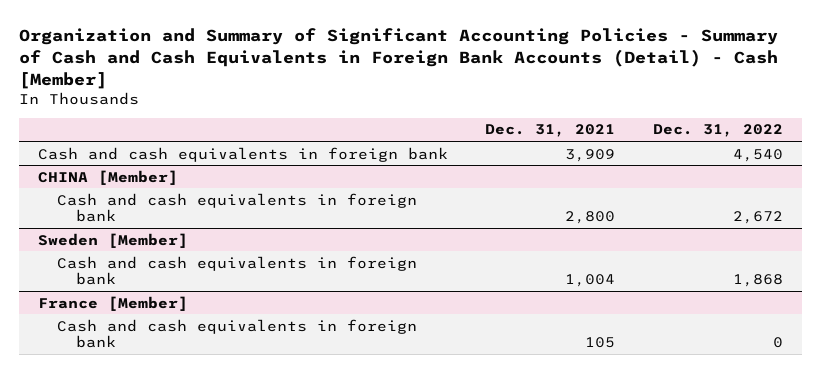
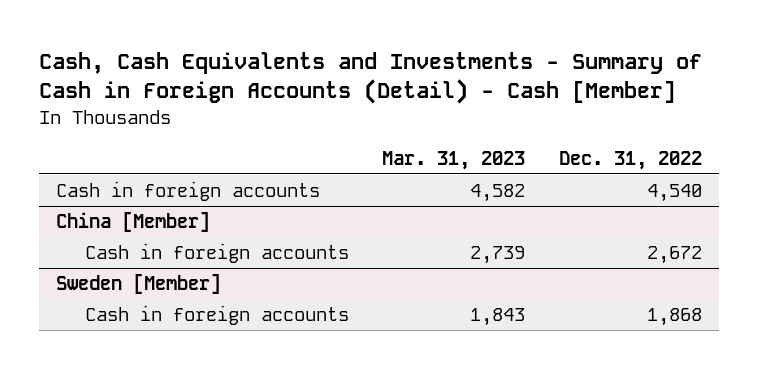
[19,27,779,89] Organization and Summary of Significant Accounting Policies - Summary of Cash and Cash Equivalents in Foreign Bank Accounts (Detail) - Cash [Member] -> [39,51,703,105] Cash, Cash Equivalents and Investments - Summary of Cash in Foreign Accounts (Detail) - Cash [Member]
[485,124,616,138] Dec. 31, 2021 -> none
none -> [382,150,526,170] Mar. 31, 2023
[37,146,448,162] Cash and cash equivalents in foreign bank -> [55,181,320,202] Cash in foreign accounts
[37,169,178,185] CHINA [Member] -> [55,212,210,233] China [Member]
[56,192,417,222] Cash and cash equivalents in foreign bank -> [84,243,349,264] Cash in foreign accounts
[37,295,188,311] France [Member] -> none
[56,318,417,348] Cash and cash equivalents in foreign bank -> none
[56,255,417,285] Cash and cash equivalents in foreign bank -> [84,305,349,326] Cash in foreign accounts

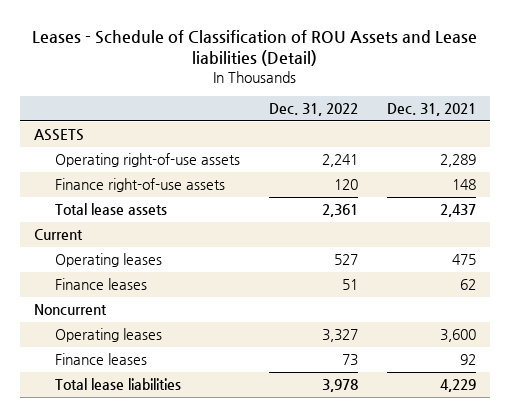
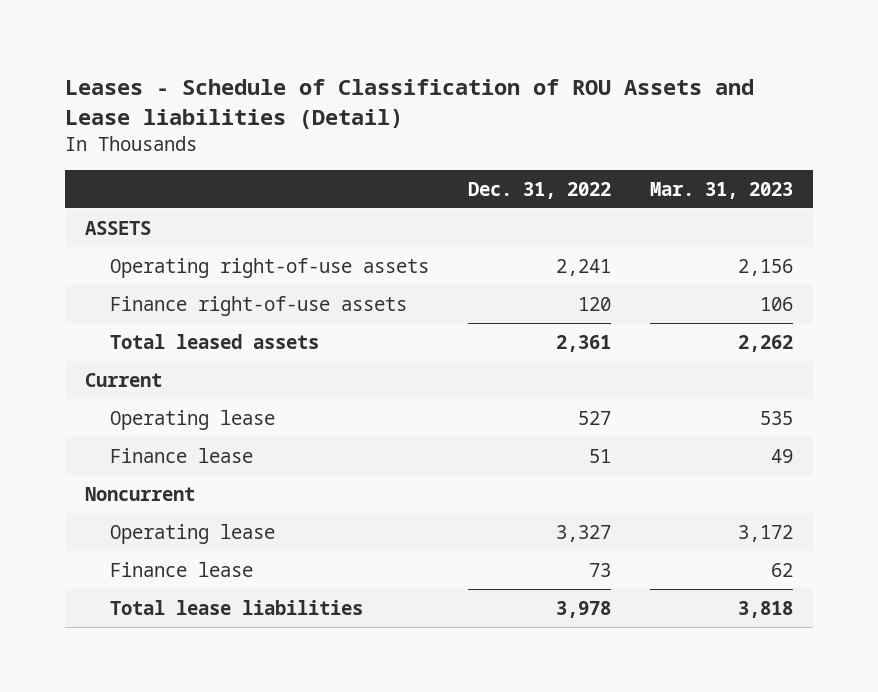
[386,103,476,117] Dec. 31, 2021 -> none
none -> [650,181,794,199] Mar. 31, 2023
[54,203,167,216] Total lease assets -> [109,333,319,349] Total leased assets
[54,253,162,268] Operating leases -> [109,409,275,430] Operating lease
[54,278,147,291] Finance leases -> [109,447,253,463] Finance lease
[54,328,162,343] Operating leases -> [109,523,275,544] Operating lease
[54,353,147,366] Finance leases -> [109,561,253,577] Finance lease

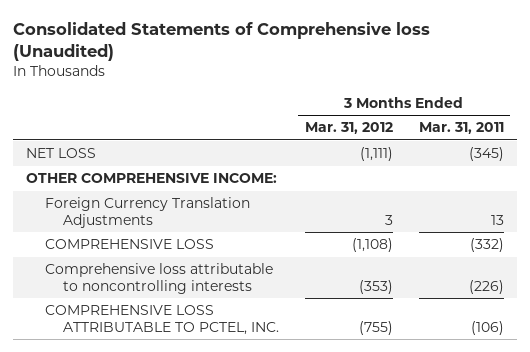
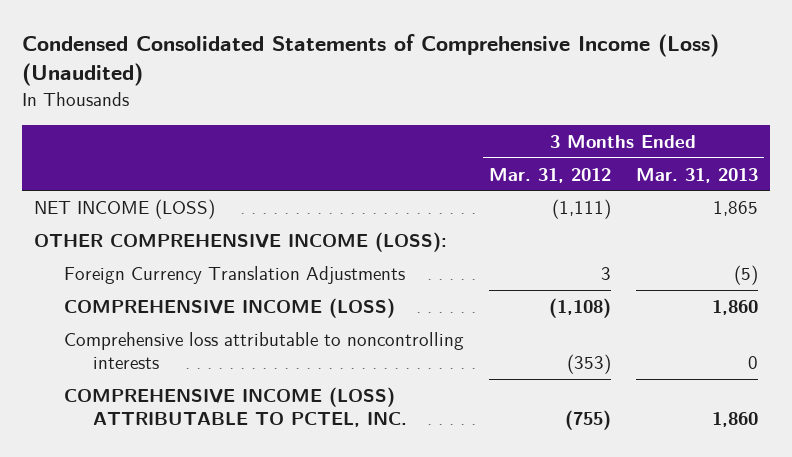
[13,22,431,62] Consolidated Statements of Comprehensive loss (Unaudited) -> [21,33,719,87] Condensed Consolidated Statements of Comprehensive Income (Loss) (Unaudited)
[418,122,504,135] Mar. 31, 2011 -> none
none -> [635,167,758,183] Mar. 31, 2013
[25,148,96,159] NET LOSS -> [34,199,216,220] NET INCOME (LOSS)
[25,173,277,184] OTHER COMPREHENSIVE INCOME: -> [34,232,448,253] OTHER COMPREHENSIVE INCOME (LOSS):
[44,239,214,250] COMPREHENSIVE LOSS -> [63,298,395,319] COMPREHENSIVE INCOME (LOSS)
[44,305,280,335] COMPREHENSIVE LOSS ATTRIBUTABLE TO PCTEL, INC. -> [63,387,408,427] COMPREHENSIVE INCOME (LOSS) ATTRIBUTABLE TO PCTEL, INC.

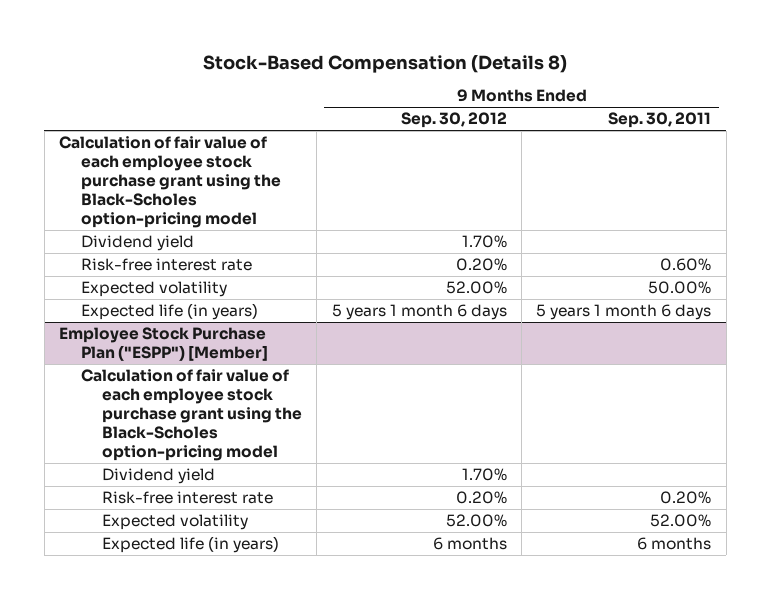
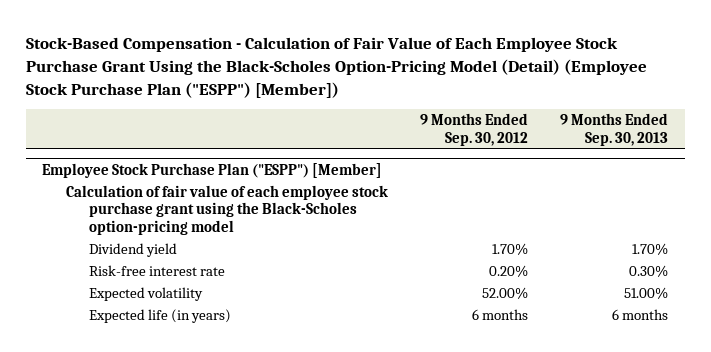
[203,54,568,73] Stock-Based Compensation (Details 8) -> [26,37,648,98] Stock-Based Compensation - Calculation of Fair Value of Each Employee Stock Purchase Grant Using the Black-Scholes Option-Pricing Model (Detail) (Employee Stock Purchase Plan ("ESPP") [Member])
[608,112,712,129] Sep. 30, 2011 -> none
none -> [560,113,669,146] 9 Months Ended Sep. 30, 2013
[59,136,281,228] Calculation of fair value of each employee stock purchase grant using the Black-Scholes option-pricing model -> none
[80,235,194,252] Dividend yield -> none
[80,258,252,272] Risk-free interest rate -> none
[80,281,227,298] Expected volatility -> none
[80,303,258,321] Expected life (in years) -> none

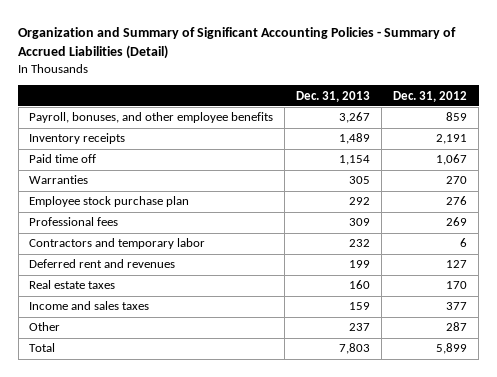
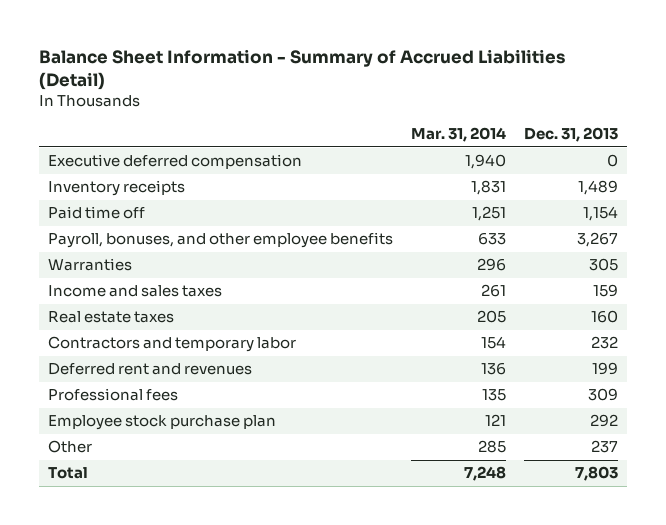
[18,27,457,60] Organization and Summary of Significant Accounting Policies - Summary of Accrued Liabilities (Detail) -> [39,48,566,90] Balance Sheet Information - Summary of Accrued Liabilities (Detail)
[393,90,468,102] Dec. 31, 2012 -> none
none -> [411,127,507,143] Mar. 31, 2014
none -> [48,154,303,170] Executive deferred compensation
[29,112,274,124] Payroll, bonuses, and other employee benefits -> [48,232,394,249] Payroll, bonuses, and other employee benefits
[29,301,150,311] Income and sales taxes -> [48,285,223,298] Income and sales taxes
[29,280,116,290] Real estate taxes -> [48,311,175,324] Real estate taxes
[29,217,119,227] Professional fees -> [48,388,179,402] Professional fees
[29,196,190,208] Employee stock purchase plan -> [48,415,277,431] Employee stock purchase plan

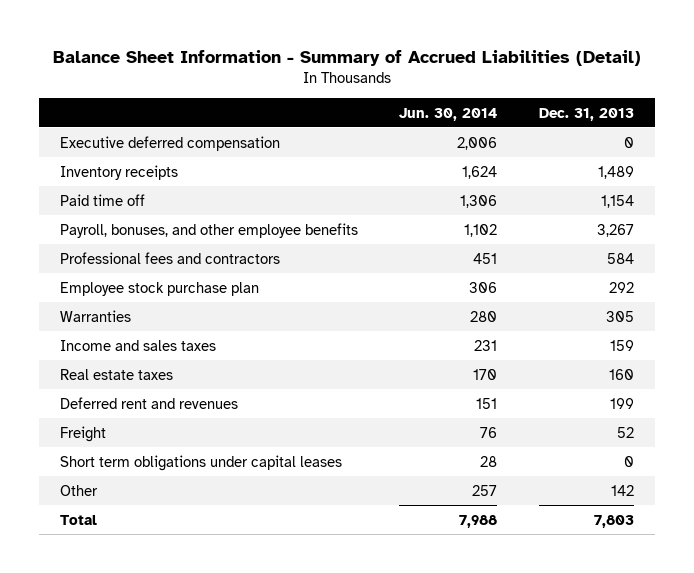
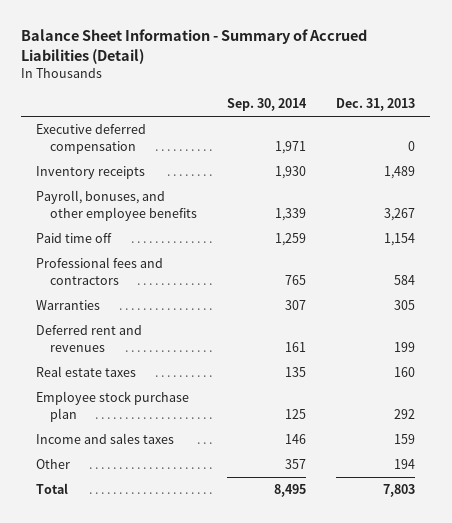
[399,107,498,121] Jun. 30, 2014 -> none
none -> [226,98,307,112] Sep. 30, 2014
[59,193,145,206] Paid time off -> [36,233,113,244] Paid time off
[59,425,106,442] Freight -> none
[59,454,342,471] Short term obligations under capital leases -> none
[59,368,173,380] Real estate taxes -> [36,366,137,378] Real estate taxes
[59,281,259,296] Employee stock purchase plan -> [36,391,190,422] Employee stock purchase plan
[59,339,216,351] Income and sales taxes -> [36,433,175,445] Income and sales taxes
[611,484,635,496] 142 -> [394,459,416,470] 194

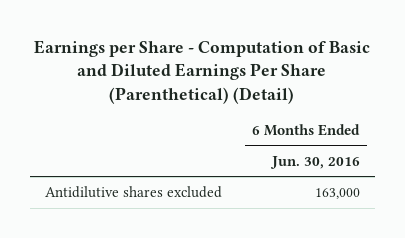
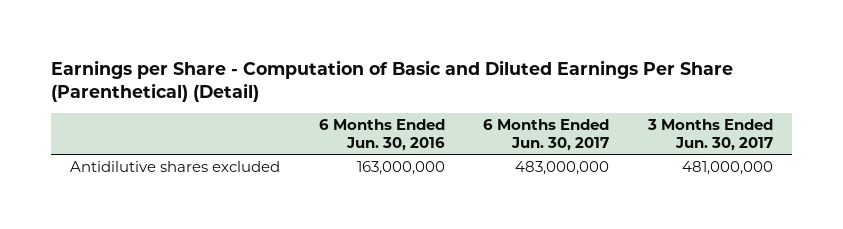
none -> [483,118,610,152] 6 Months Ended Jun. 30, 2017
none -> [646,118,773,152] 3 Months Ended Jun. 30, 2017
[314,188,360,200] 163,000 -> [356,160,445,175] 163,000,000

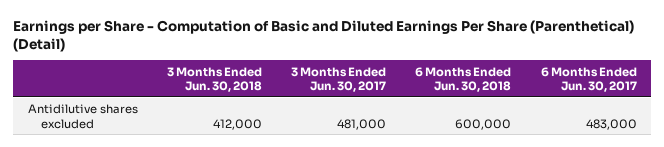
[318,118,445,152] 6 Months Ended Jun. 30, 2016 -> none
none -> [166,66,262,92] 3 Months Ended Jun. 30, 2018
none -> [415,66,512,92] 6 Months Ended Jun. 30, 2018
[515,160,610,175] 483,000,000 -> [585,118,637,130] 483,000
[681,160,773,175] 481,000,000 -> [337,118,387,130] 481,000

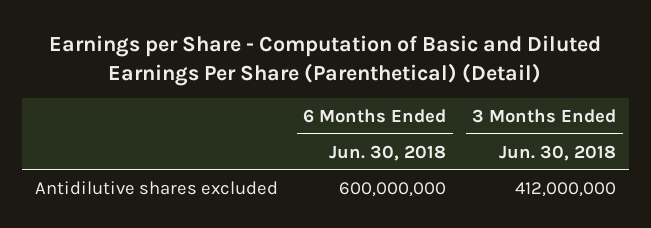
[291,66,387,92] 3 Months Ended Jun. 30, 2017 -> none
[540,66,637,92] 6 Months Ended Jun. 30, 2017 -> none
[212,118,262,130] 412,000 -> [515,181,617,197] 412,000,000
[455,118,512,130] 600,000 -> [339,181,447,197] 600,000,000

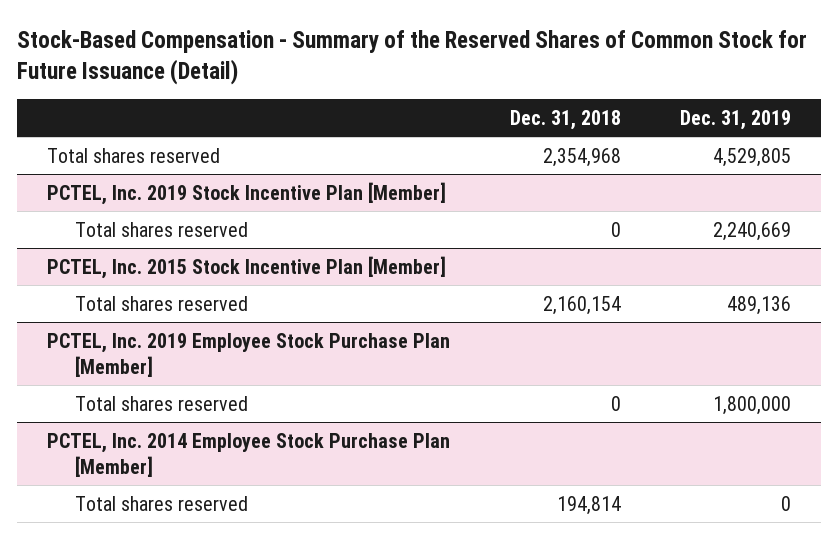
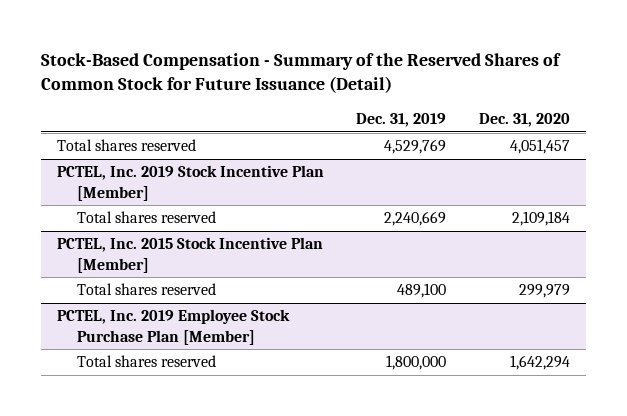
[509,109,621,130] Dec. 31, 2018 -> none
none -> [478,113,570,128] Dec. 31, 2020
[713,147,792,167] 4,529,805 -> [384,139,447,155] 4,529,769
[727,295,792,315] 489,136 -> [397,283,447,299] 489,100
[46,432,450,477] PCTEL, Inc. 2014 Employee Stock Purchase Plan [Member] -> none
[75,495,249,511] Total shares reserved -> none

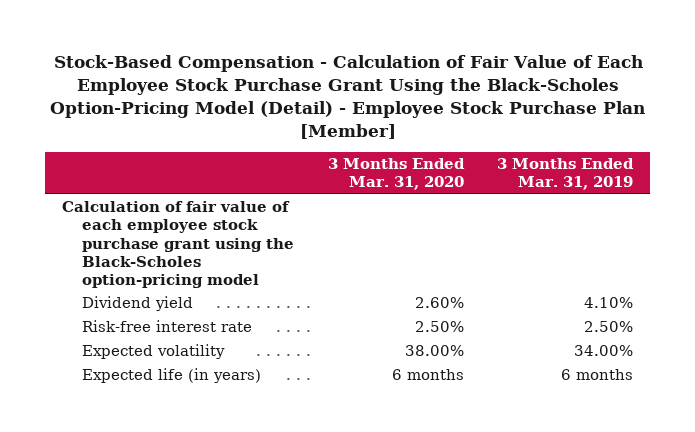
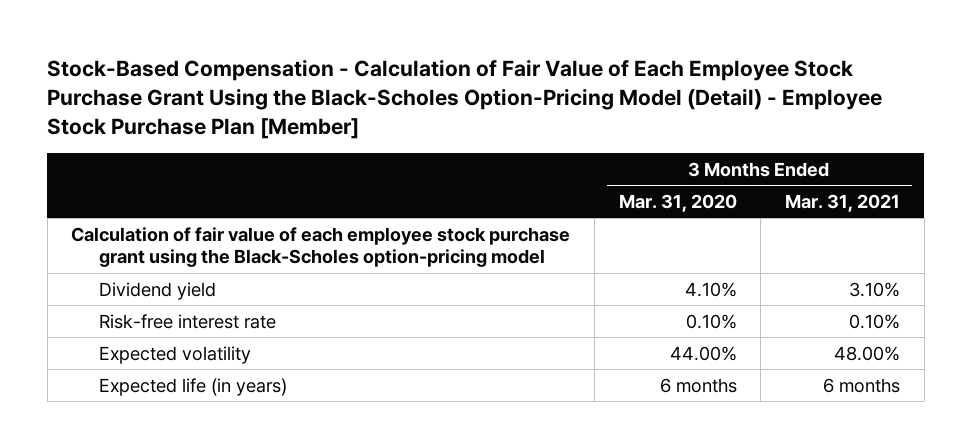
[497,158,635,191] 3 Months Ended Mar. 31, 2019 -> none
none -> [785,193,901,212] Mar. 31, 2021
[414,297,464,309] 2.60% -> [684,281,737,297] 4.10%
[414,321,464,333] 2.50% -> [685,313,737,329] 0.10%
[404,345,464,357] 38.00% -> [669,345,737,361] 44.00%

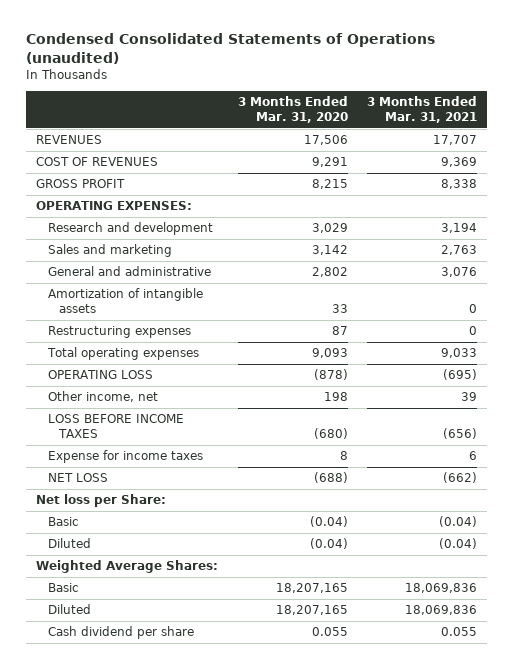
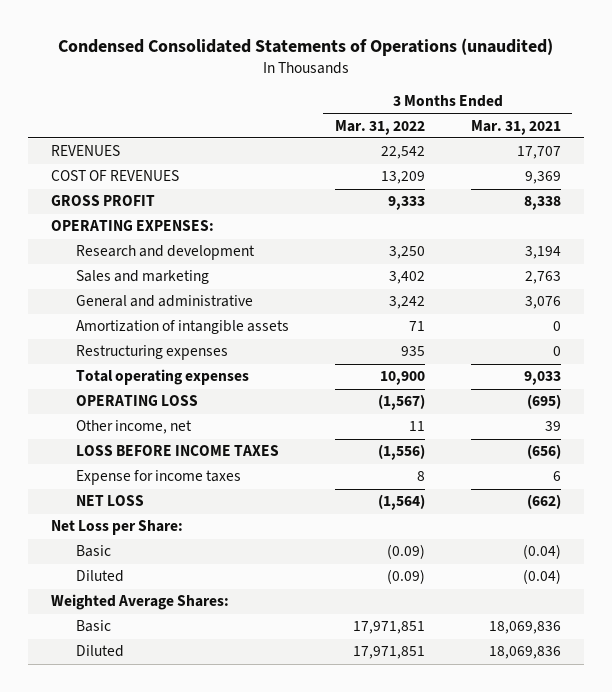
[237,96,348,124] 3 Months Ended Mar. 31, 2020 -> none
none -> [334,119,425,135] Mar. 31, 2022
[35,494,166,508] Net loss per Share: -> [51,520,184,536] Net Loss per Share:
[47,626,194,640] Cash dividend per share -> none

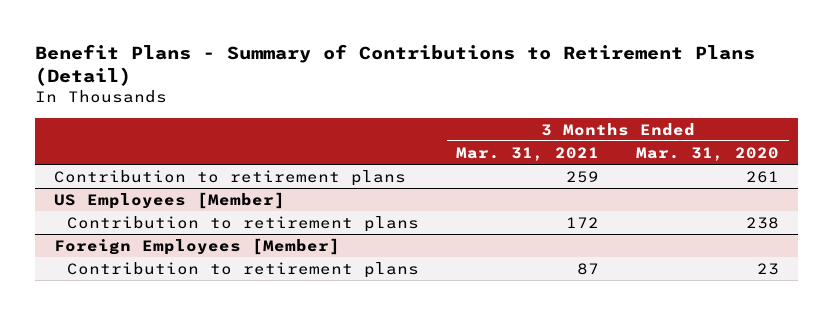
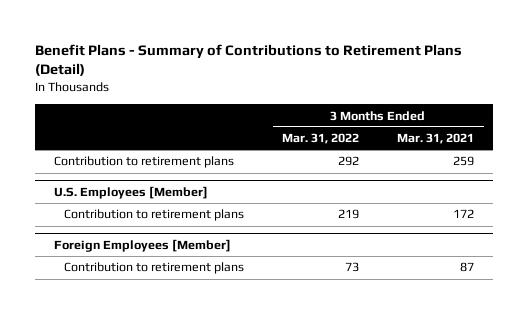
[636,146,780,161] Mar. 31, 2020 -> none
none -> [282,133,360,145] Mar. 31, 2022
[53,191,285,209] US Employees [Member] -> [53,186,208,200] U.S. Employees [Member]

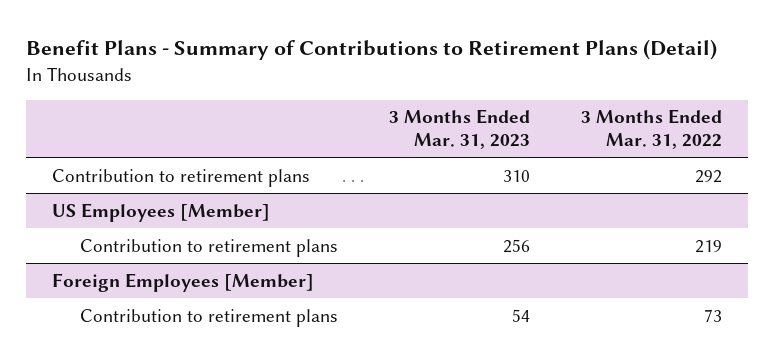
[397,133,475,145] Mar. 31, 2021 -> none
none -> [389,109,531,149] 3 Months Ended Mar. 31, 2023
[53,186,208,200] U.S. Employees [Member] -> [51,202,270,222] US Employees [Member]

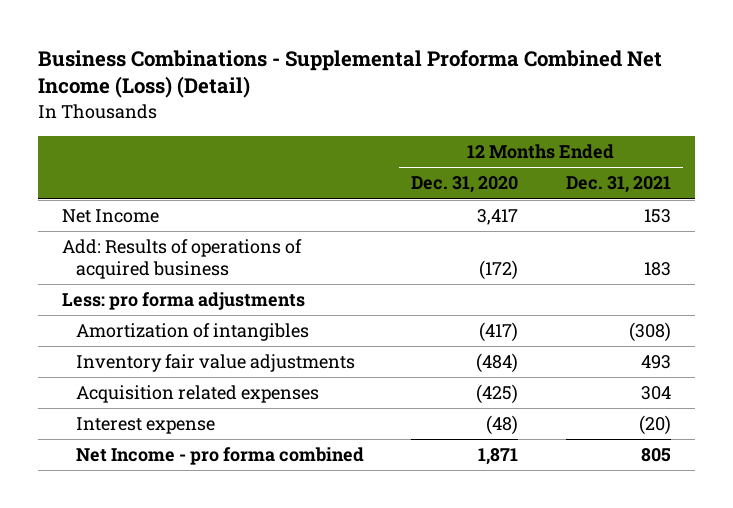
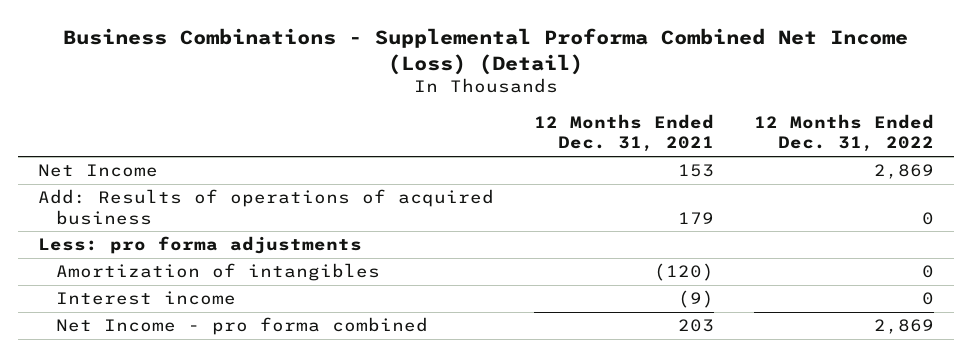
[411,176,519,194] Dec. 31, 2020 -> none
none -> [754,114,935,153] 12 Months Ended Dec. 31, 2022
[643,261,671,276] 183 -> [678,211,715,224] 179
[75,354,355,373] Inventory fair value adjustments -> none
[75,385,319,404] Acquisition related expenses -> none
[628,322,671,343] (308) -> [654,263,715,282] (120)
[75,417,215,435] Interest expense -> [55,291,236,306] Interest income
[638,415,671,436] (20) -> [678,290,715,309] (9)
[640,448,671,463] 805 -> [678,319,715,333] 203

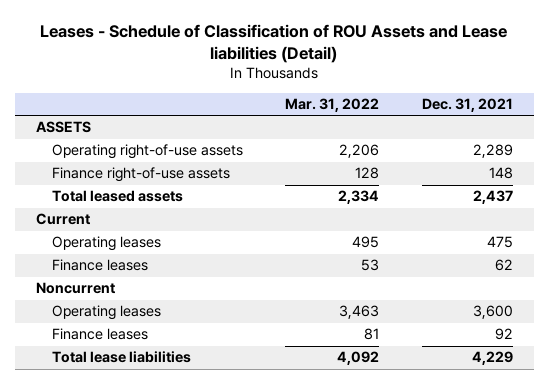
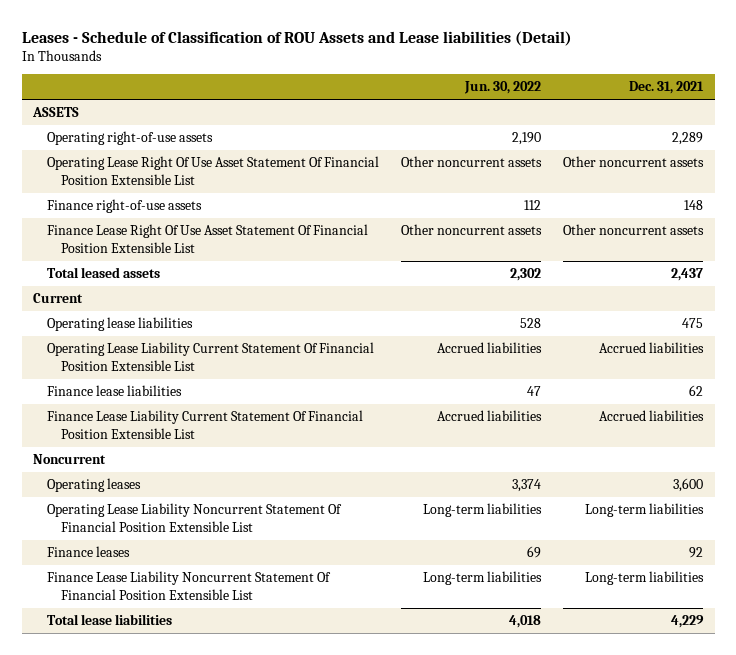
[285,97,380,112] Mar. 31, 2022 -> none
none -> [464,81,542,95] Jun. 30, 2022
none -> [46,156,379,185] Operating Lease Right Of Use Asset Statement Of Financial Position Extensible List
none -> [46,224,368,253] Finance Lease Right Of Use Asset Statement Of Financial Position Extensible List
[52,236,162,252] Operating leases -> [46,317,193,332] Operating lease liabilities
none -> [46,342,374,371] Operating Lease Liability Current Statement Of Financial Position Extensible List
[52,259,149,272] Finance leases -> [46,385,182,397] Finance lease liabilities
none -> [46,410,363,439] Finance Lease Liability Current Statement Of Financial Position Extensible List
none -> [46,503,342,532] Operating Lease Liability Noncurrent Statement Of Financial Position Extensible List
none -> [46,571,331,600] Finance Lease Liability Noncurrent Statement Of Financial Position Extensible List

